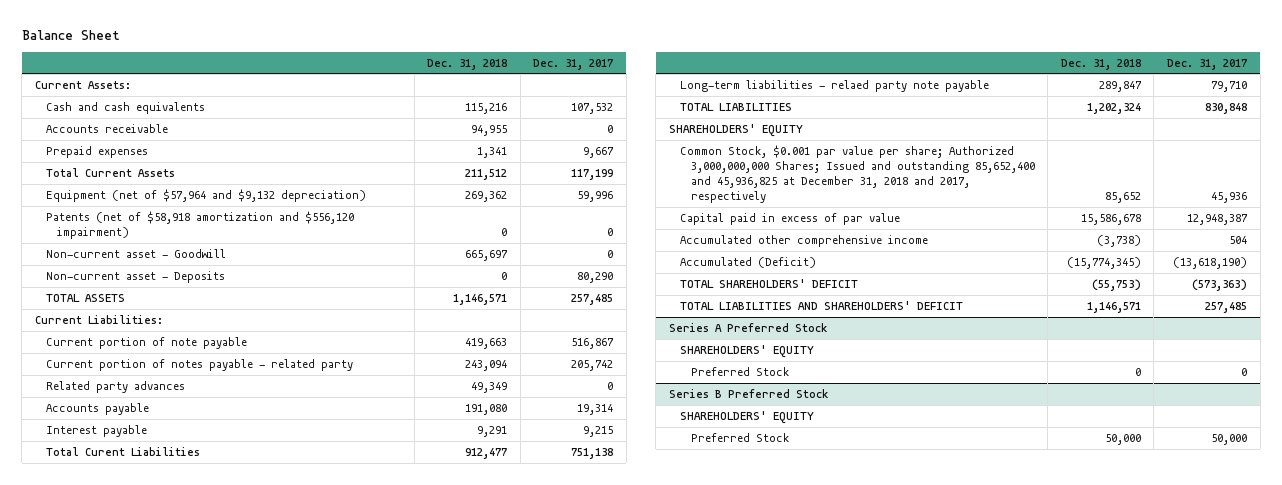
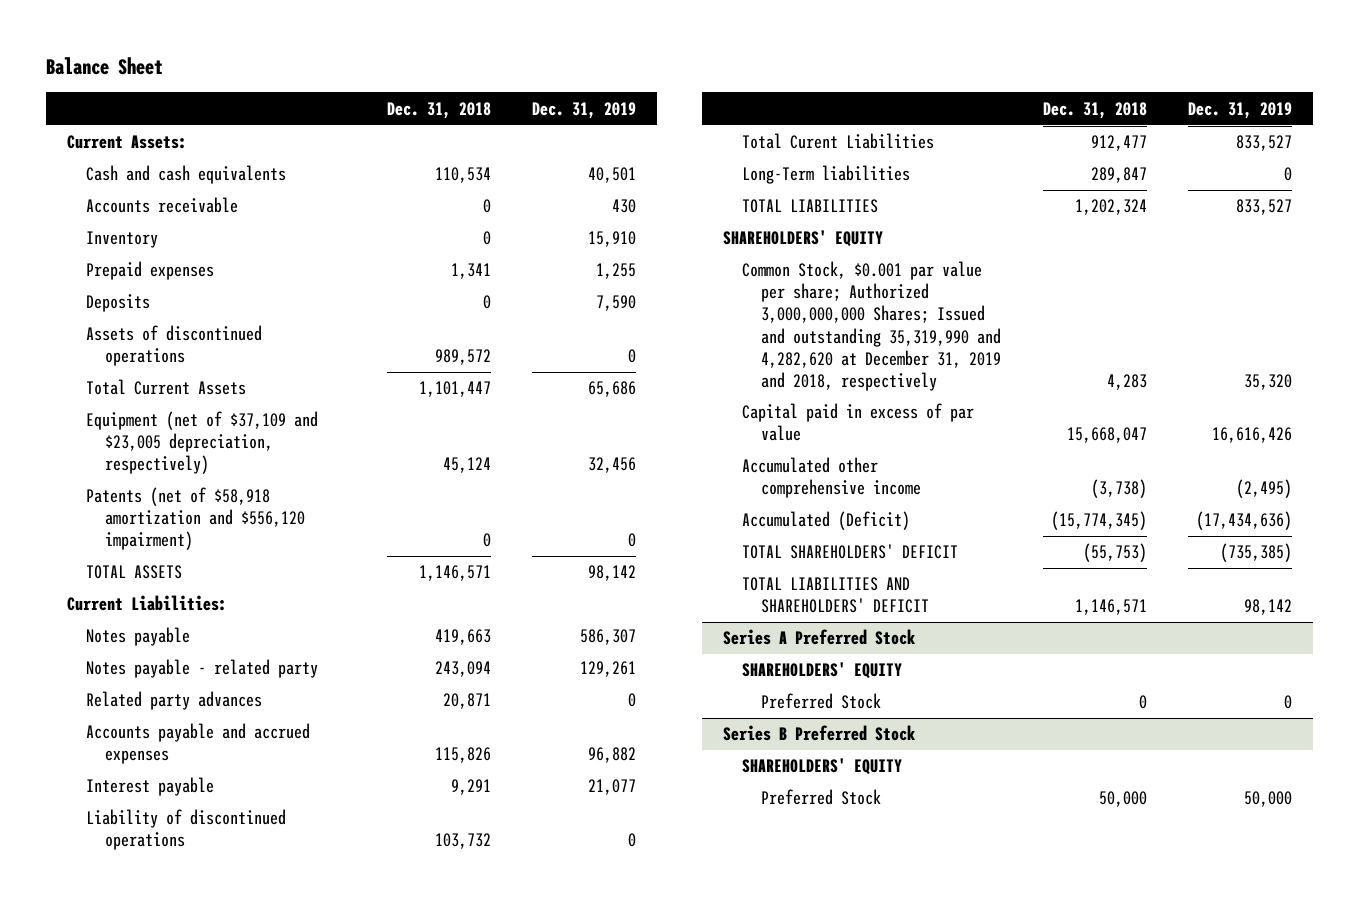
[533,58,614,70] Dec. 31, 2017 -> none
none -> [532,101,637,119] Dec. 31, 2019
[465,102,508,114] 115,216 -> [434,167,491,184] 110,534
[471,124,508,136] 94,955 -> [482,199,491,214] 0
none -> [86,231,159,249] Inventory
none -> [86,294,151,313] Deposits
none -> [86,325,263,367] Assets of discontinued operations
[465,168,508,180] 211,512 -> [418,381,491,398] 1,101,447
[45,188,366,202] Equipment (net of $57,964 and $9,132 depreciation) -> [86,411,319,475] Equipment (net of $37,109 and $23,005 depreciation, respectively)
[465,190,508,202] 269,362 -> [442,457,491,474] 45,124
[45,248,226,258] Non-current asset - Goodwill -> none
[45,270,225,283] Non-current asset - Deposits -> none
[45,336,247,349] Current portion of note payable -> [86,627,191,647] Notes payable
[45,358,353,371] Current portion of notes payable - related party -> [86,659,319,679] Notes payable - related party
[471,381,508,393] 49,349 -> [442,693,491,710] 20,871
[45,402,149,415] Accounts payable -> [86,723,311,765] Accounts payable and accrued expenses
[465,403,508,415] 191,080 -> [434,747,491,764] 115,826
none -> [86,809,287,851] Liability of discontinued operations
[679,79,989,92] Long-term liabilities - relaed party note payable -> [742,165,911,185] Long-Term liabilities
[679,144,1035,204] Common Stock, $0.001 par value per share; Authorized 3,000,000,000 Shares; Issued and outstanding 85,652,400 and 45,936,825 at December 31, 2018 and 2017, respectively -> [742,261,1002,391] Common Stock, $0.001 par value per share; Authorized 3,000,000,000 Shares; Issued and outstanding 35,319,990 and 4,282,620 at December 31, 2019 and 2018, respectively
[1104,192,1141,204] 85,652 -> [1106,373,1147,390] 4,283
[1080,213,1141,225] 15,586,678 -> [1066,427,1147,444] 15,668,047

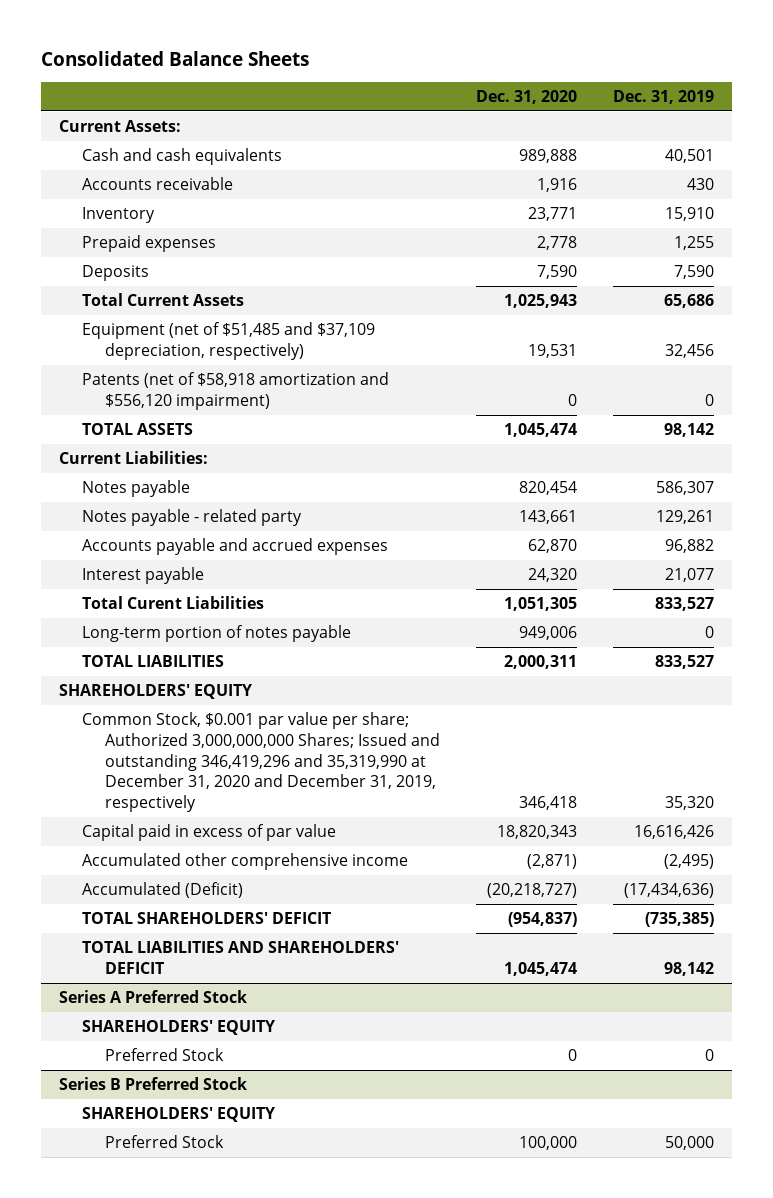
[46,57,164,76] Balance Sheet -> [41,51,310,67] Consolidated Balance Sheets
[386,101,491,119] Dec. 31, 2018 -> none
none -> [475,90,577,105] Dec. 31, 2020
[86,325,263,367] Assets of discontinued operations -> none
[86,411,319,475] Equipment (net of $37,109 and $23,005 depreciation, respectively) -> [82,322,376,360] Equipment (net of $51,485 and $37,109 depreciation, respectively)
[86,691,263,711] Related party advances -> none
[86,809,287,851] Liability of discontinued operations -> none
[742,165,911,185] Long-Term liabilities -> [82,625,352,643] Long-term portion of notes payable
[742,261,1002,391] Common Stock, $0.001 par value per share; Authorized 3,000,000,000 Shares; Issued and outstanding 35,319,990 and 4,282,620 at December 31, 2019 and 2018, respectively -> [82,712,441,813] Common Stock, $0.001 par value per share; Authorized 3,000,000,000 Shares; Issued and outstanding 346,419,296 and 35,319,990 at December 31, 2020 and December 31, 2019, respectively

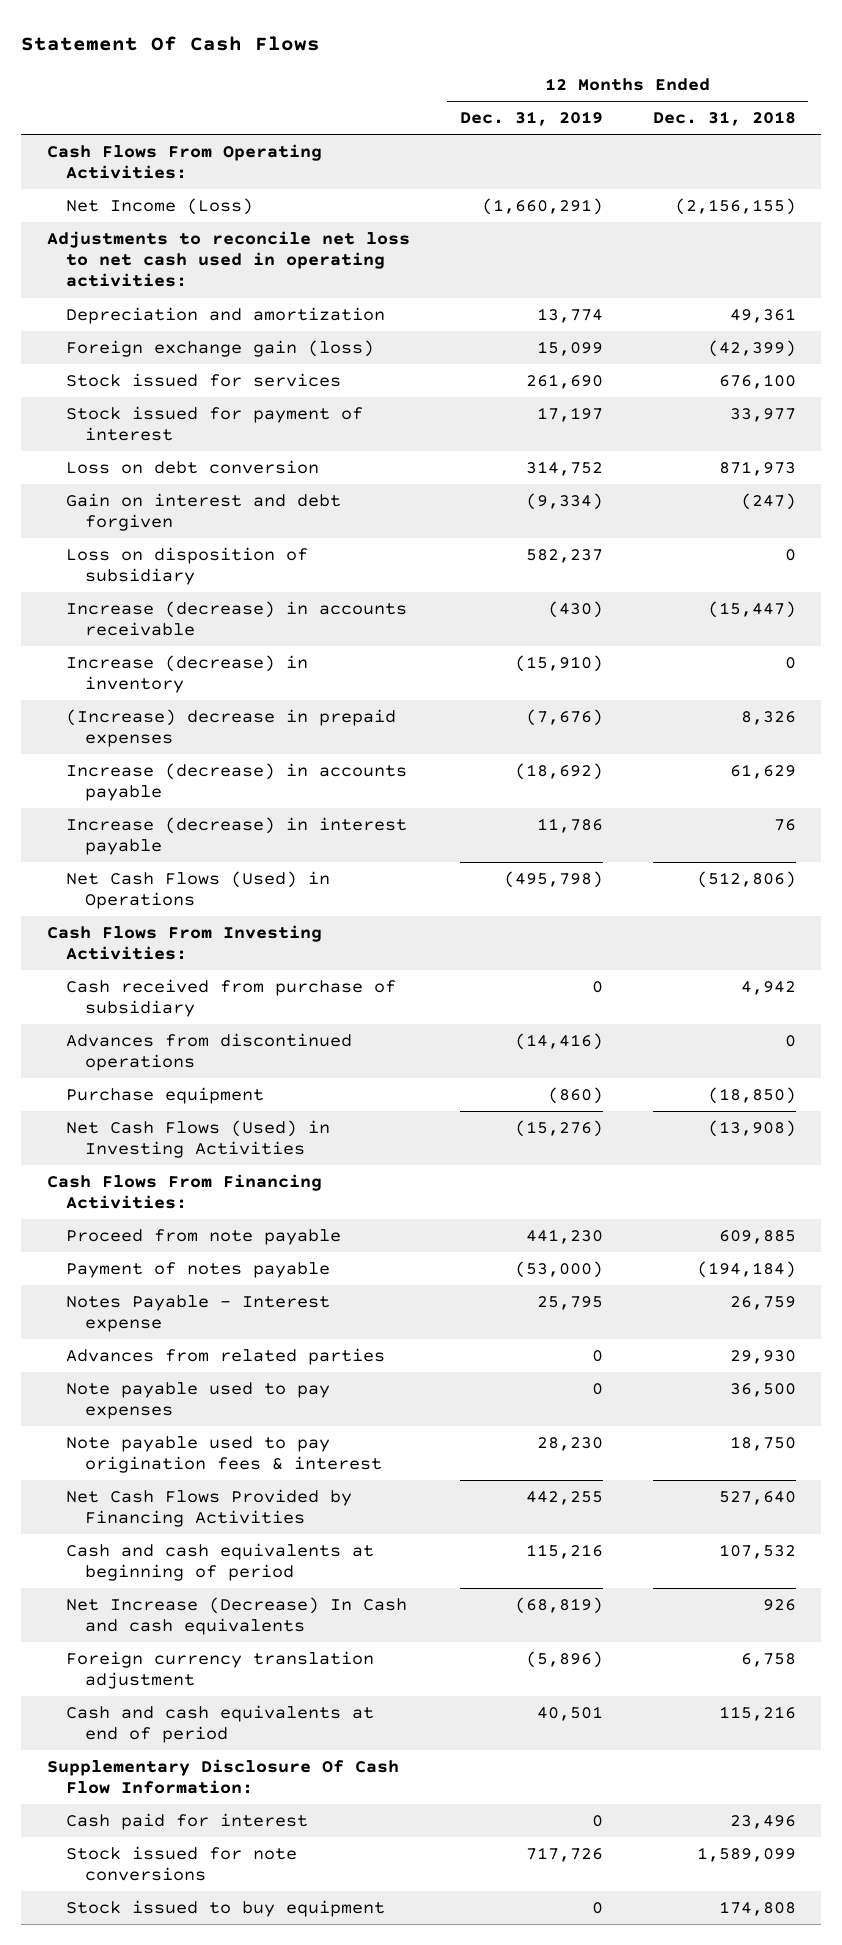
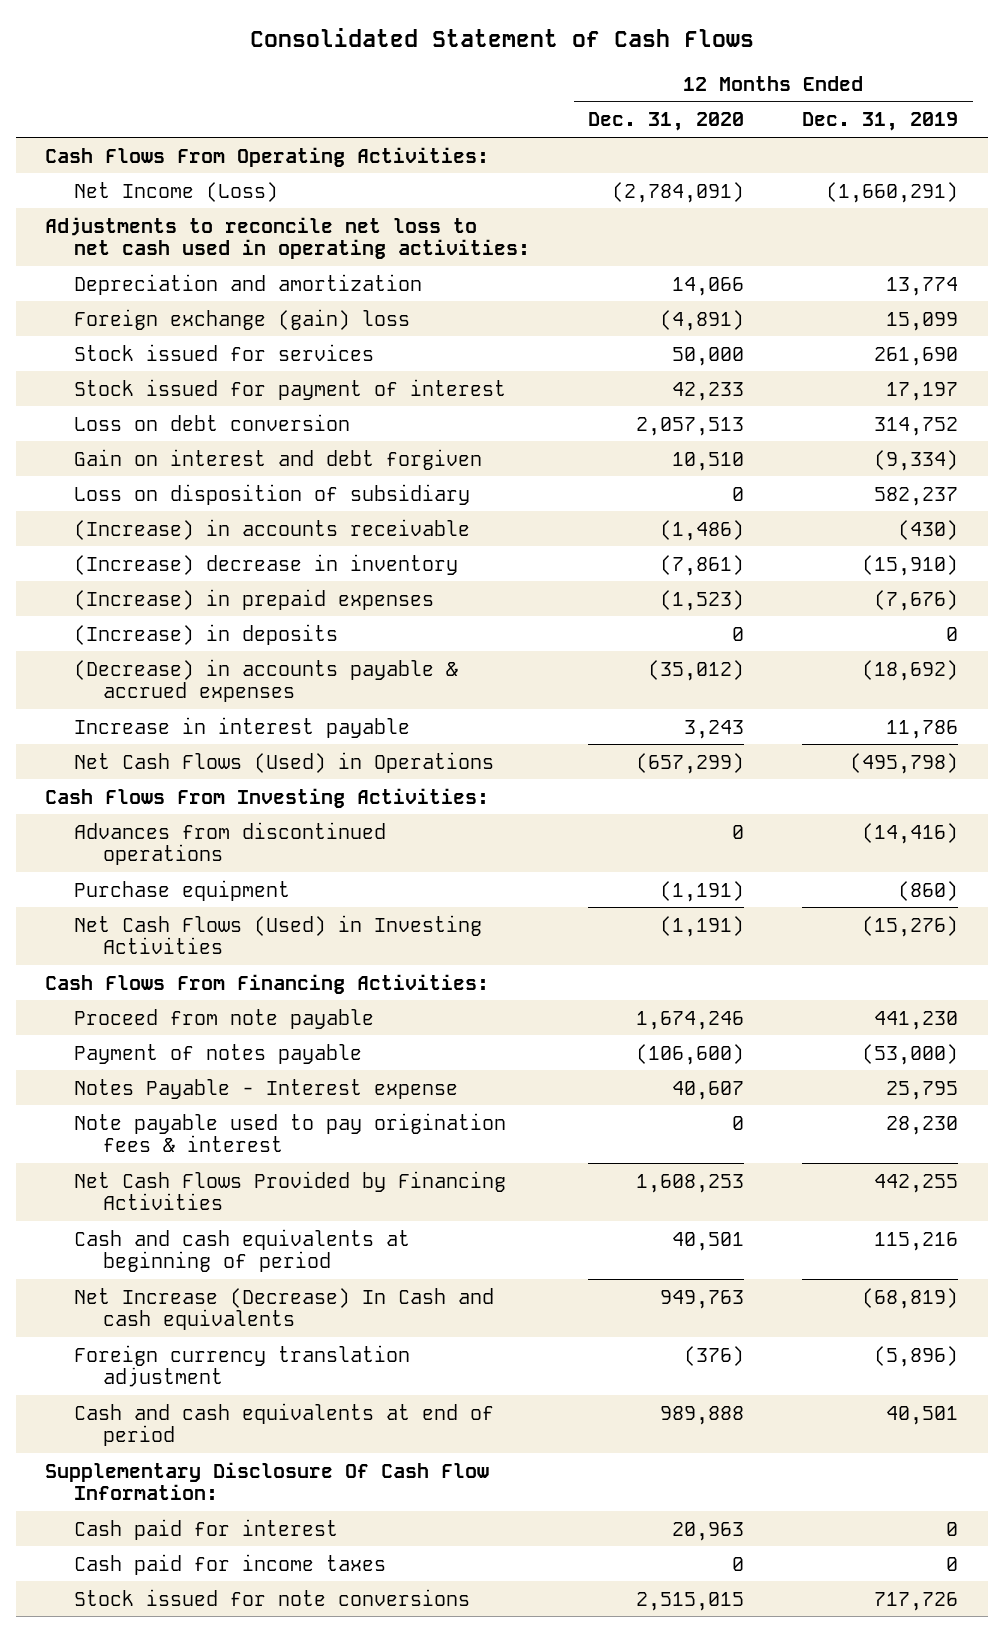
[21,35,321,51] Statement Of Cash Flows -> [249,27,754,47] Consolidated Statement of Cash Flows
[652,111,796,127] Dec. 31, 2018 -> none
none -> [588,112,745,132] Dec. 31, 2020
[65,339,374,357] Foreign exchange gain (loss) -> [73,308,410,330] Foreign exchange (gain) loss
[65,600,407,637] Increase (decrease) in accounts receivable -> [73,518,470,540] (Increase) in accounts receivable
[65,654,308,694] Increase (decrease) in inventory -> [73,553,458,575] (Increase) decrease in inventory
[65,708,396,748] (Increase) decrease in prepaid expenses -> [73,588,434,610] (Increase) in prepaid expenses
none -> [73,623,338,645] (Increase) in deposits
[65,762,407,802] Increase (decrease) in accounts payable -> [73,658,458,703] (Decrease) in accounts payable & accrued expenses
[65,816,407,856] Increase (decrease) in interest payable -> [73,716,410,738] Increase in interest payable
[65,978,396,1018] Cash received from purchase of subsidiary -> none
[65,1347,385,1365] Advances from related parties -> none
[65,1381,330,1420] Note payable used to pay expenses -> none
none -> [73,1553,386,1575] Cash paid for income taxes
[65,1899,385,1917] Stock issued to buy equipment -> none

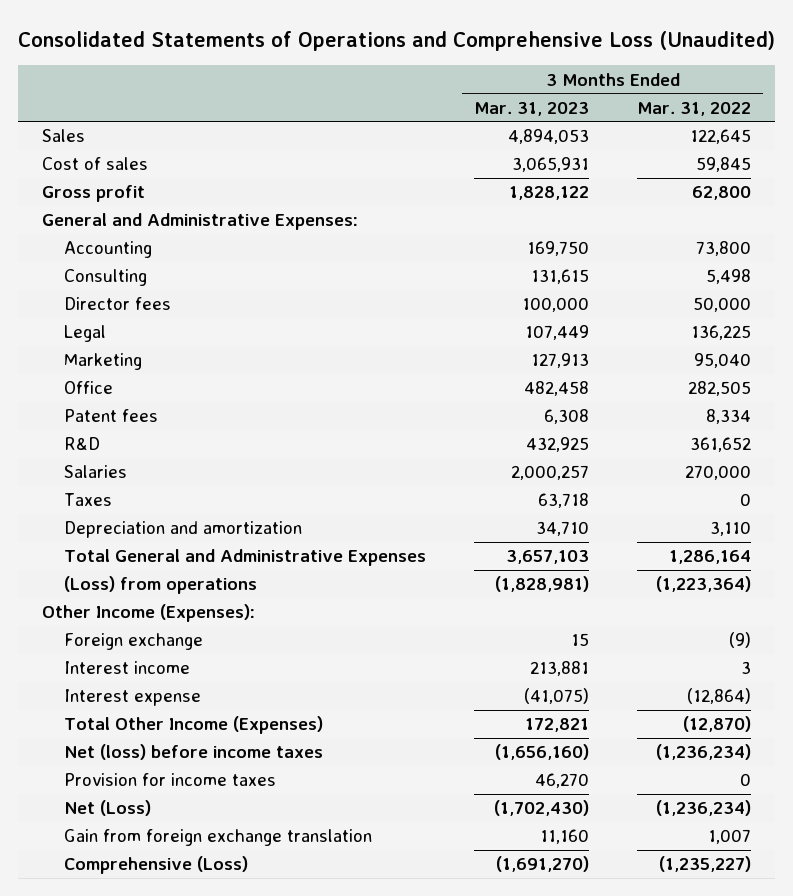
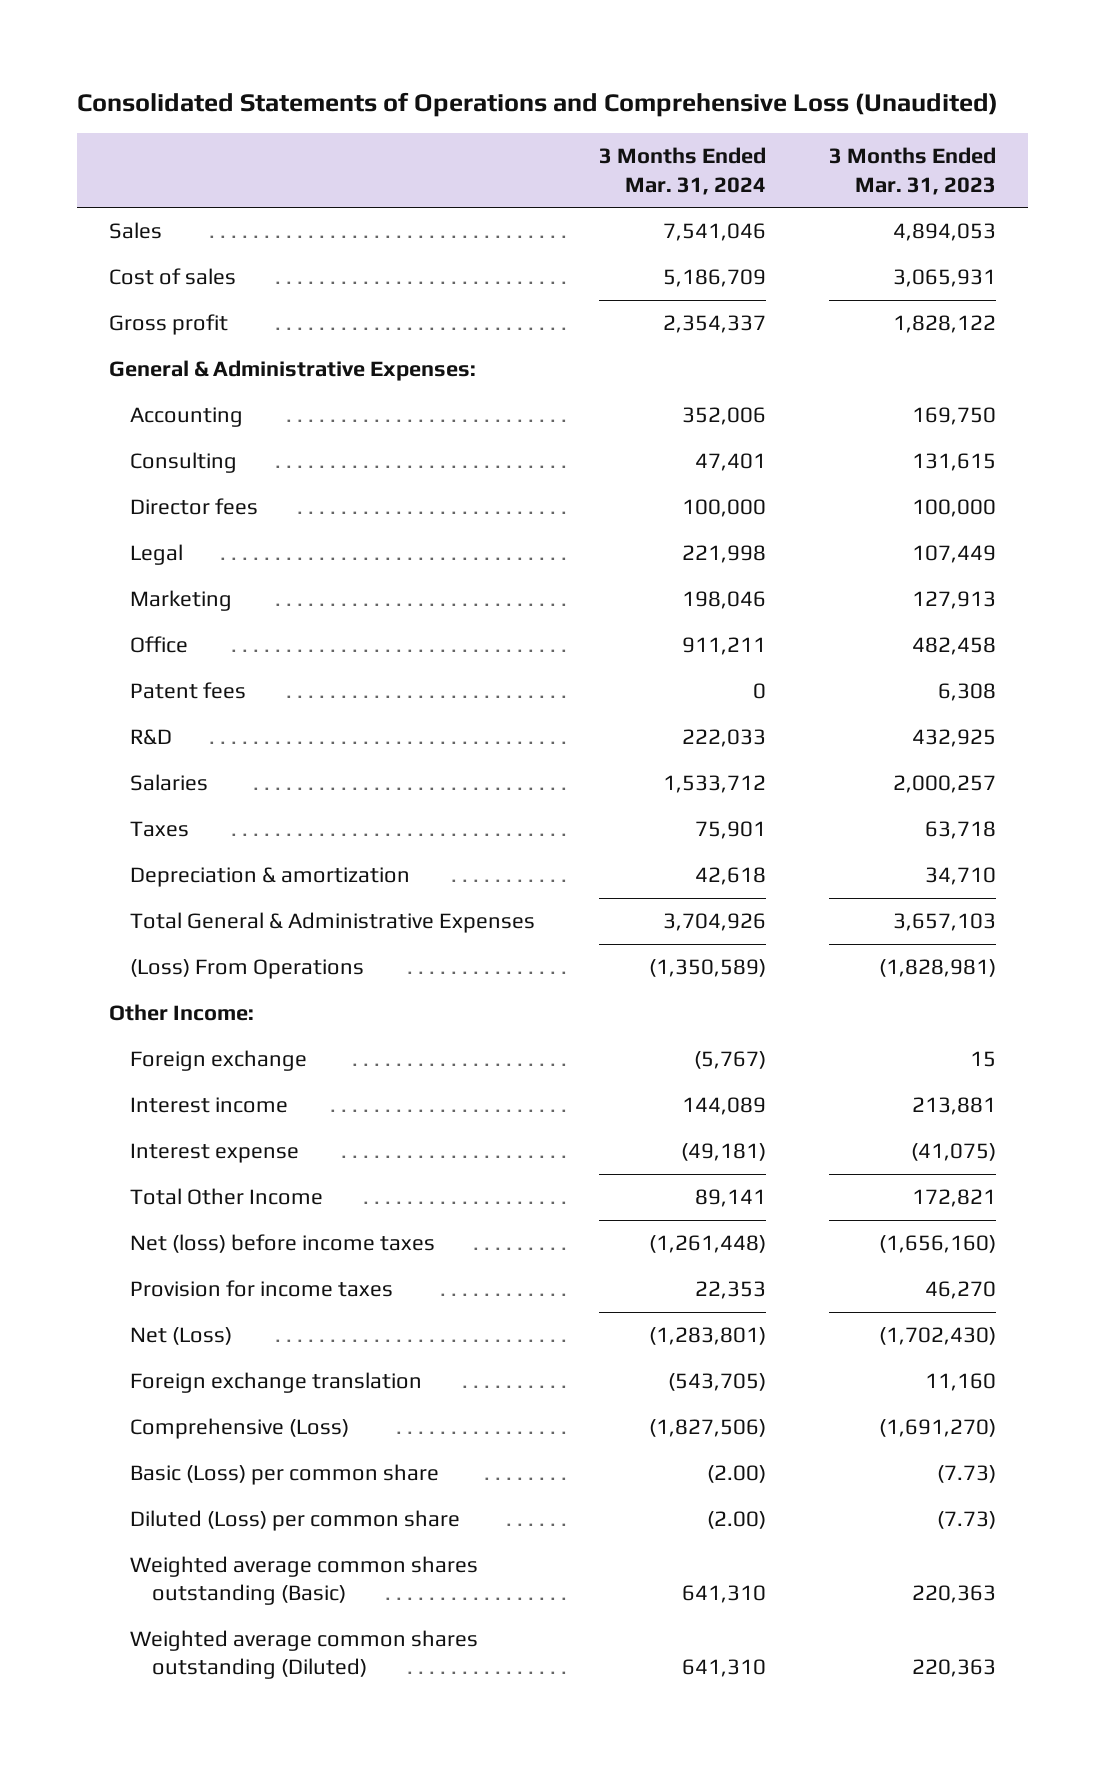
[637,101,752,116] Mar. 31, 2022 -> none
none -> [598,147,766,195] 3 Months Ended Mar. 31, 2024
[42,213,359,231] General and Administrative Expenses: -> [108,360,476,382] General & Administrative Expenses:
[64,521,303,539] Depreciation and amortization -> [130,867,411,888] Depreciation & amortization
[64,549,427,567] Total General and Administrative Expenses -> [130,912,536,934] Total General & Administrative Expenses
[64,576,258,595] (Loss) from operations -> [130,959,365,980] (Loss) From Operations
[42,604,256,623] Other Income (Expenses): -> [108,1004,254,1022] Other Income:
[64,716,324,735] Total Other Income (Expenses) -> [130,1188,324,1206] Total Other Income
[64,829,373,847] Gain from foreign exchange translation -> [130,1372,423,1394] Foreign exchange translation
none -> [130,1464,440,1486] Basic (Loss) per common share
none -> [130,1510,461,1532] Diluted (Loss) per common share
none -> [130,1556,479,1606] Weighted average common shares outstanding (Basic)
none -> [130,1630,479,1680] Weighted average common shares outstanding (Diluted)

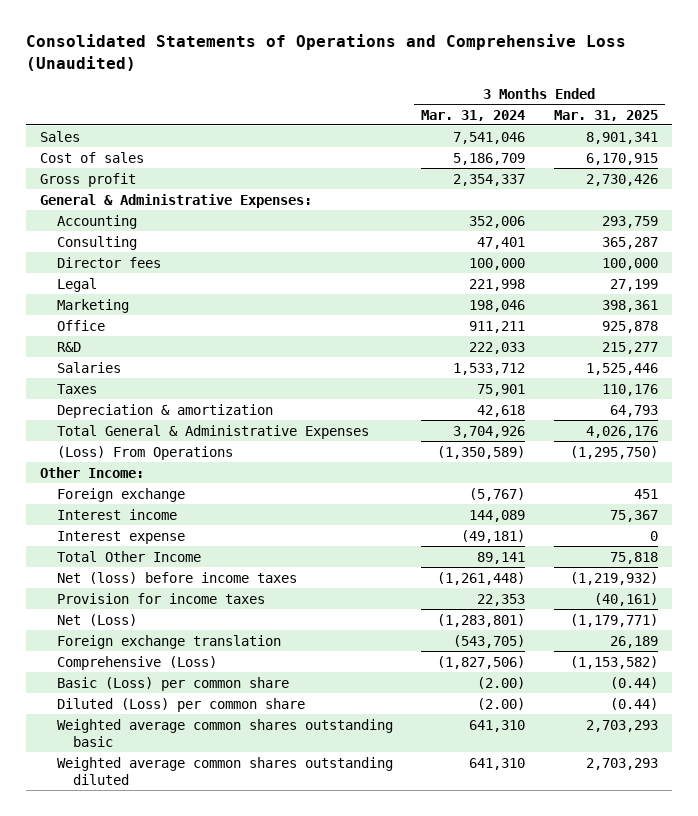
[829,147,997,195] 3 Months Ended Mar. 31, 2023 -> none
none -> [553,109,658,121] Mar. 31, 2025
[130,682,247,700] Patent fees -> none
[130,1556,479,1606] Weighted average common shares outstanding (Basic) -> [56,718,393,747] Weighted average common shares outstanding basic
[130,1630,479,1680] Weighted average common shares outstanding (Diluted) -> [56,756,393,785] Weighted average common shares outstanding diluted

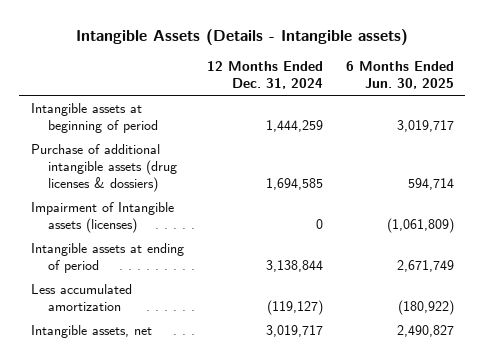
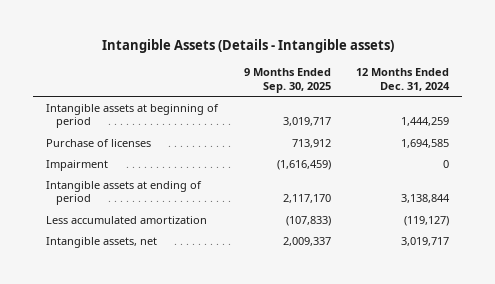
[345,61,454,90] 6 Months Ended Jun. 30, 2025 -> none
none -> [243,67,331,93] 9 Months Ended Sep. 30, 2025
[30,201,174,233] Impairment of Intangible assets (licenses) -> none
[30,143,178,192] Purchase of additional intangible assets (drug licenses & dossiers) -> [45,138,151,147] Purchase of licenses
none -> [45,159,108,171] Impairment

